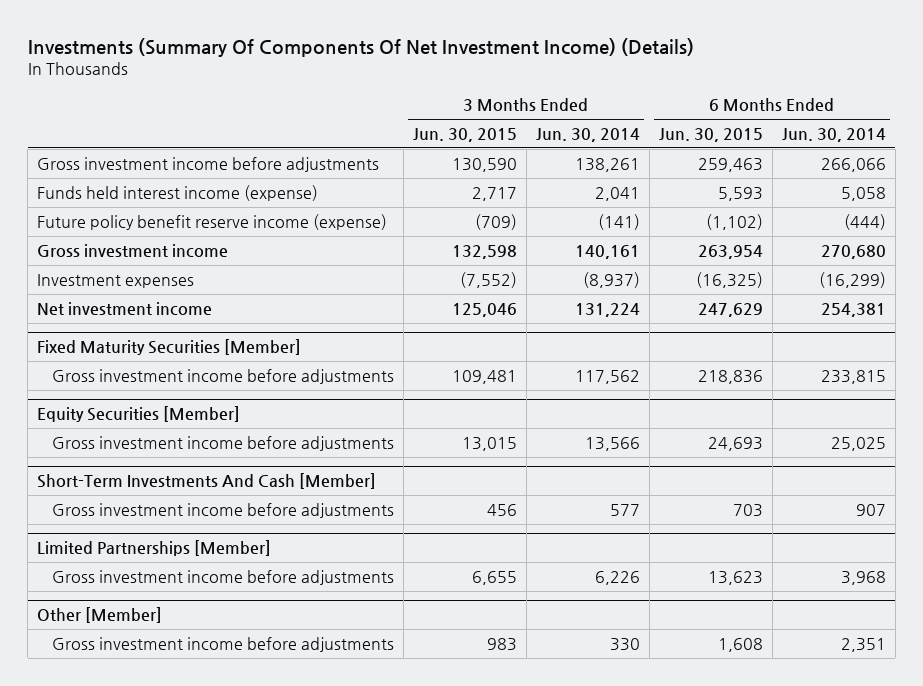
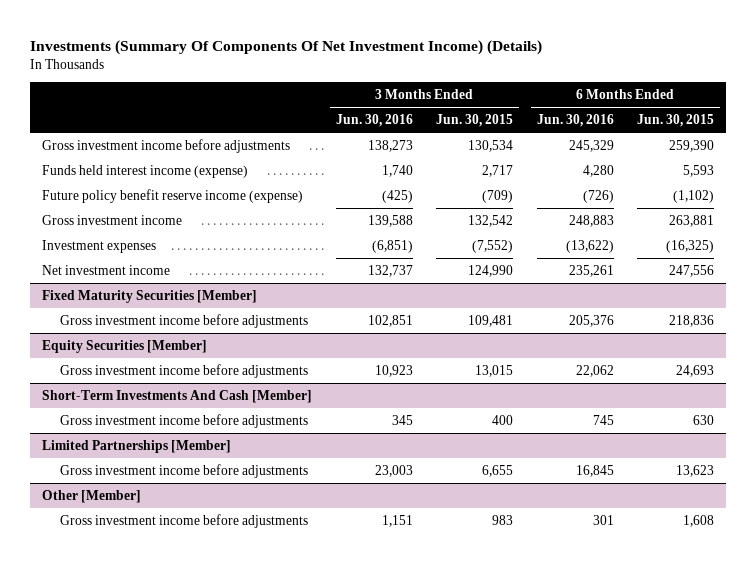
[535,128,640,143] Jun. 30, 2014 -> none
[781,128,886,143] Jun. 30, 2014 -> none
none -> [335,113,413,127] Jun. 30, 2016
none -> [536,113,614,127] Jun. 30, 2016
[451,157,517,172] 130,590 -> [468,139,514,152] 130,534
[697,157,763,172] 259,463 -> [669,139,715,152] 259,390
[451,244,517,259] 132,598 -> [468,214,514,227] 132,542
[697,244,763,259] 263,954 -> [669,214,715,227] 263,881
[451,302,517,317] 125,046 -> [468,264,514,277] 124,990
[697,302,763,317] 247,629 -> [669,264,715,277] 247,556
[486,503,517,516] 456 -> [492,414,514,425] 400
[732,503,763,517] 703 -> [693,414,715,425] 630

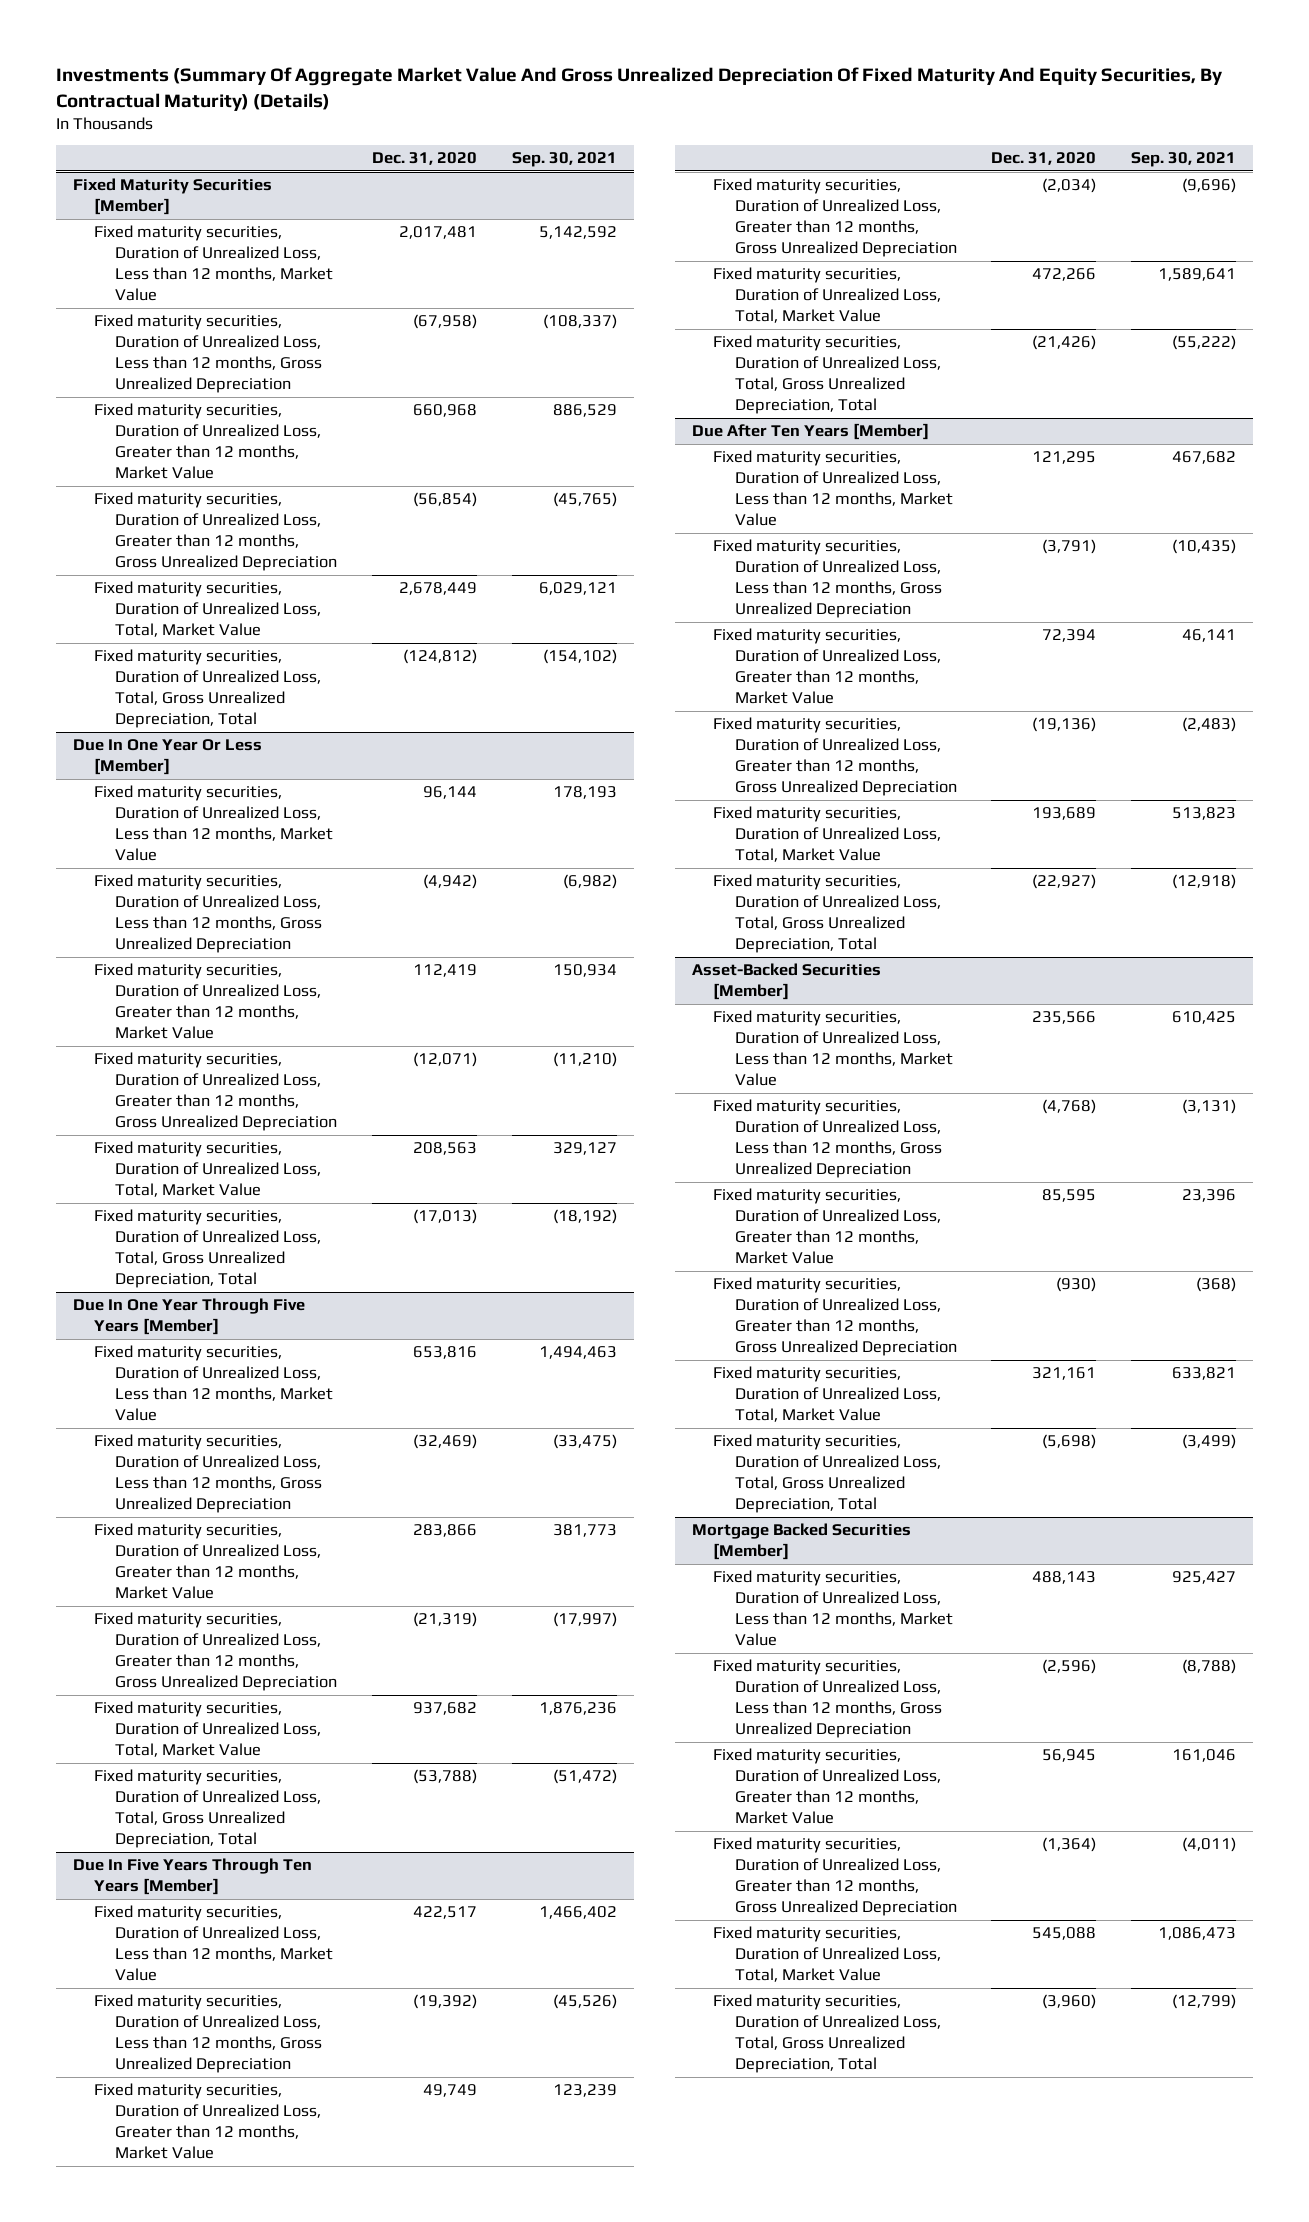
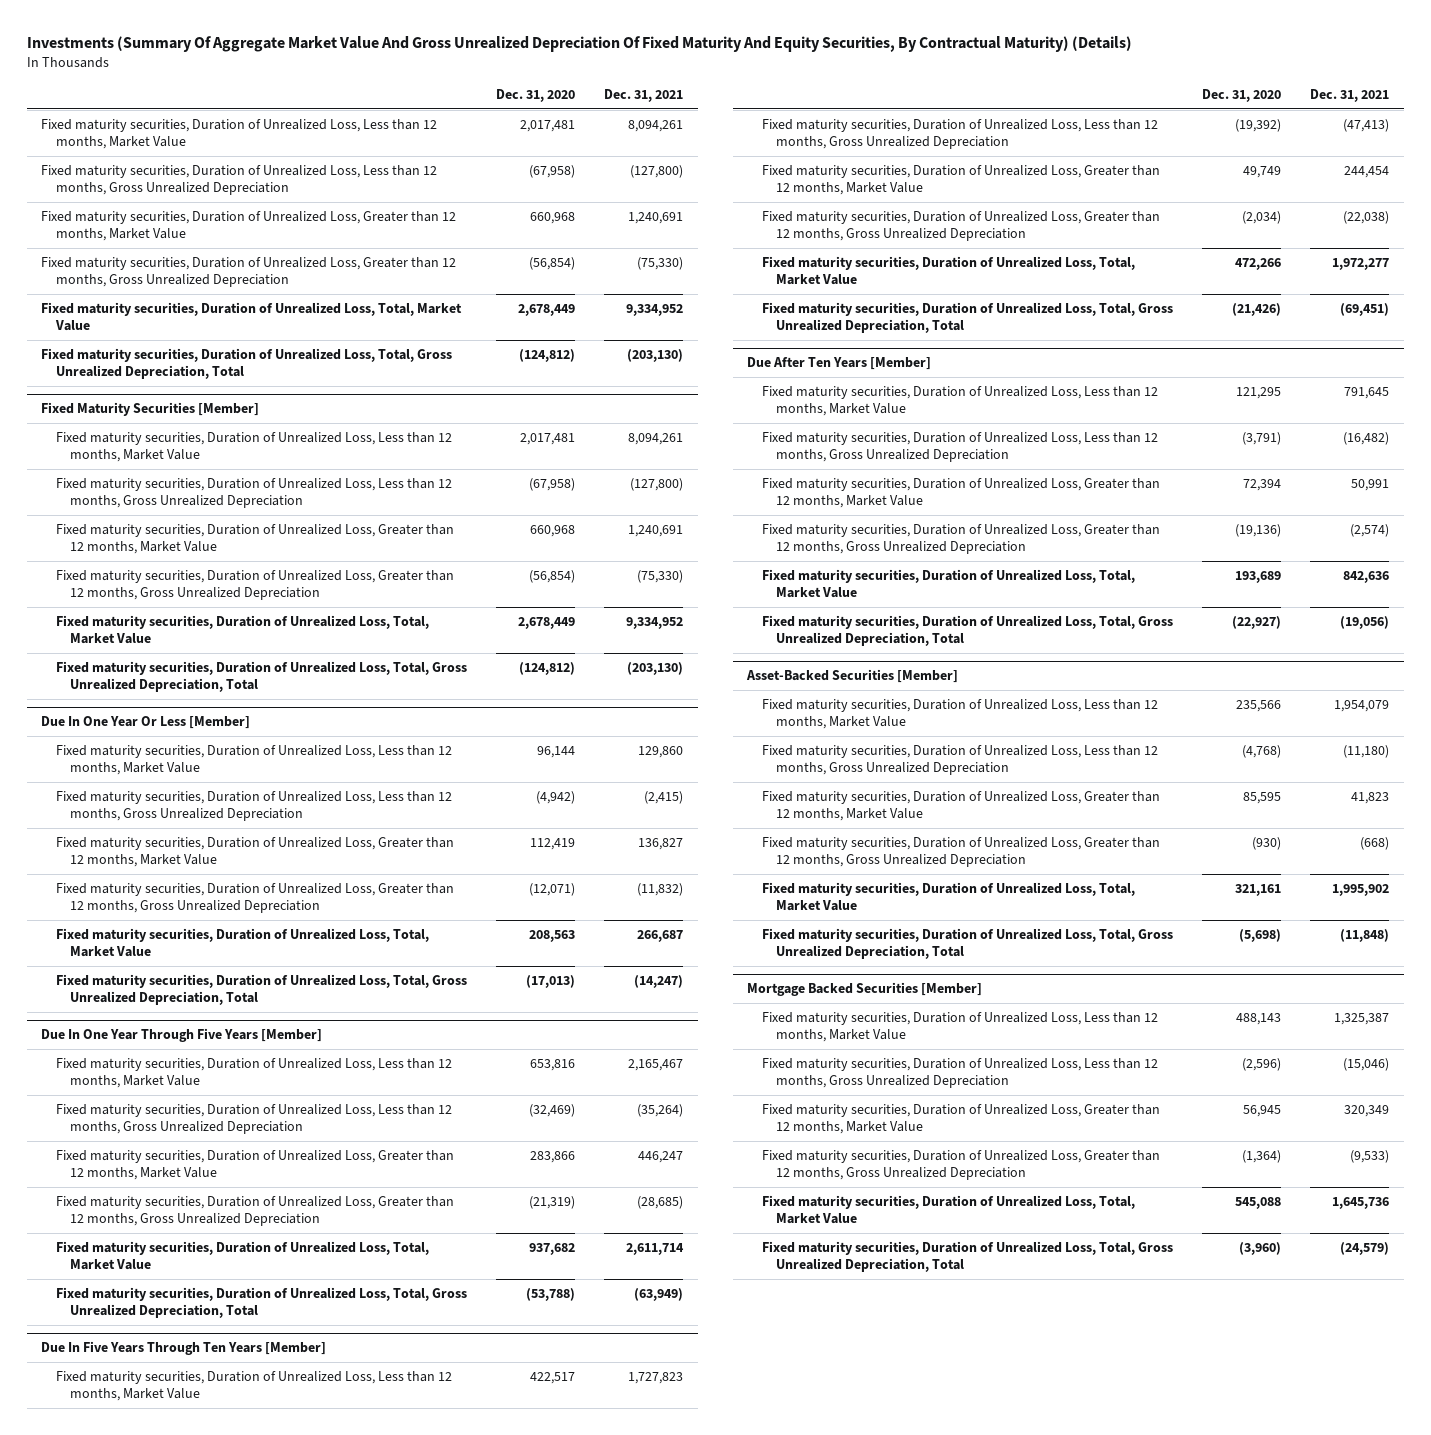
[511,152,617,168] Sep. 30, 2021 -> none
none -> [604,89,684,103] Dec. 31, 2021
none -> [41,118,438,150] Fixed maturity securities, Duration of Unrealized Loss, Less than 12 months, Market Value
none -> [41,164,438,196] Fixed maturity securities, Duration of Unrealized Loss, Less than 12 months, Gross Unrealized Depreciation
none -> [41,210,457,242] Fixed maturity securities, Duration of Unrealized Loss, Greater than 12 months, Market Value
none -> [41,256,457,288] Fixed maturity securities, Duration of Unrealized Loss, Greater than 12 months, Gross Unrealized Depreciation
none -> [41,301,463,332] Fixed maturity securities, Duration of Unrealized Loss, Total, Market Value
none -> [41,347,453,380] Fixed maturity securities, Duration of Unrealized Loss, Total, Gross Unrealized Depreciation, Total

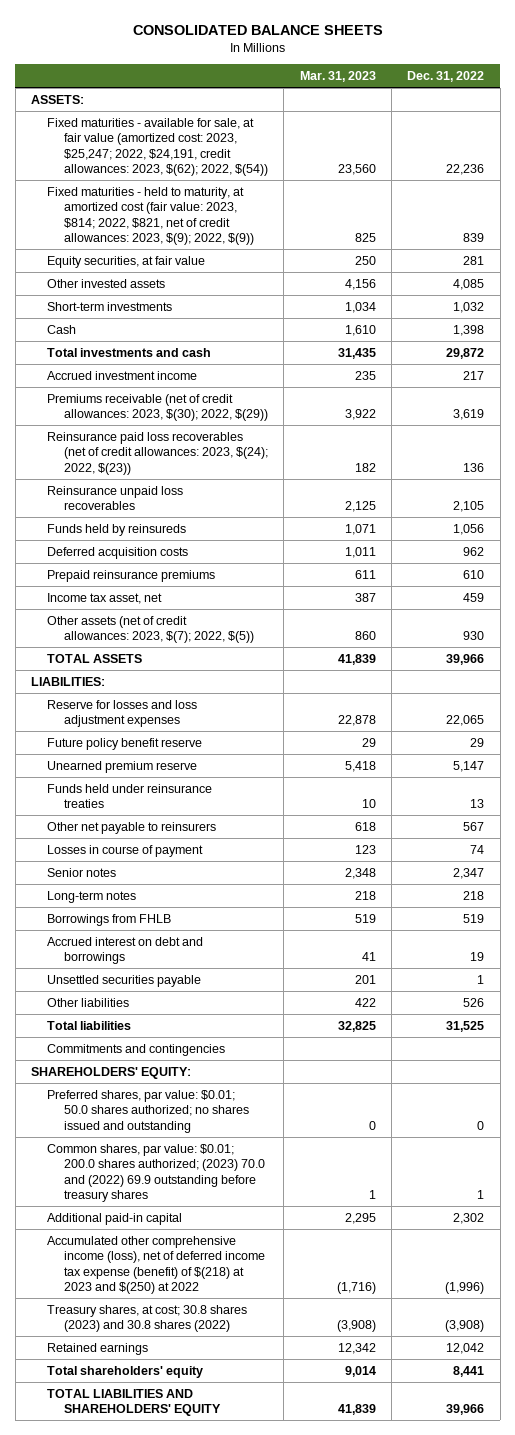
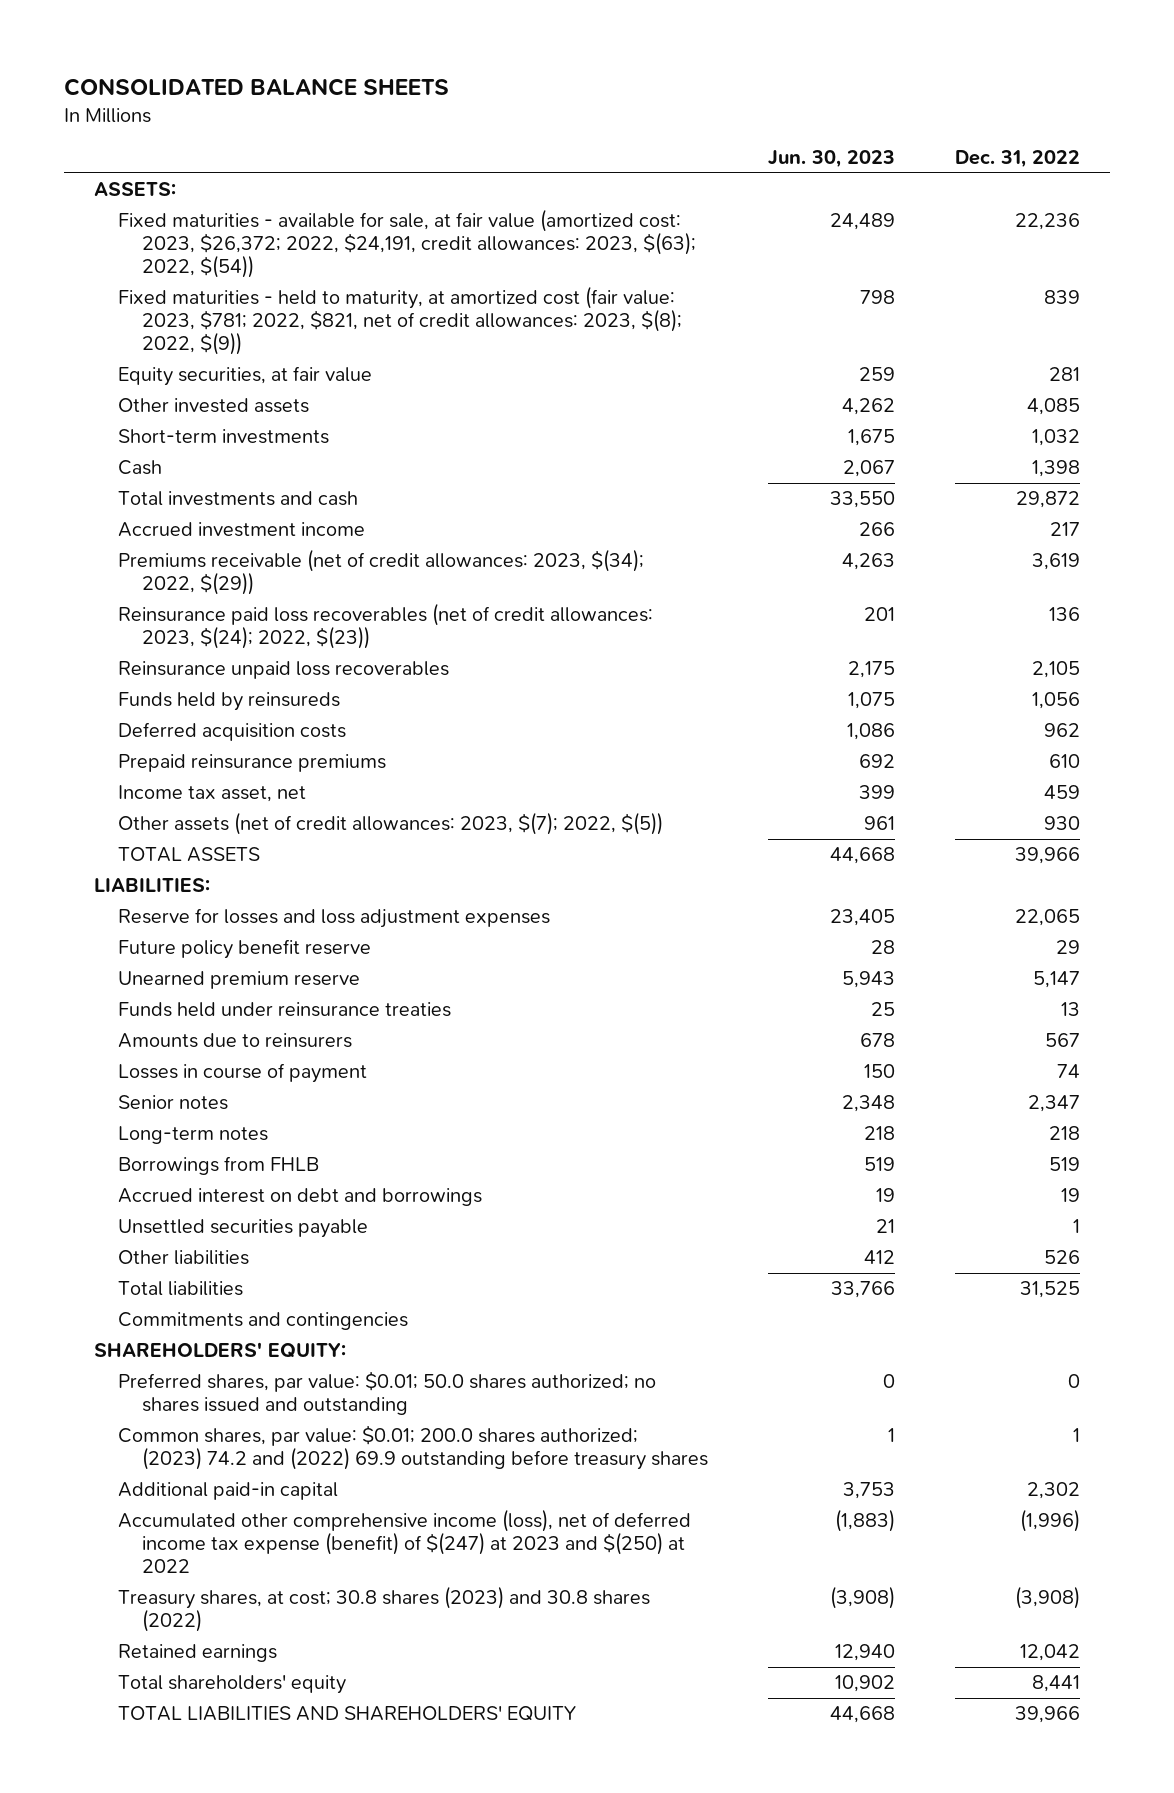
[299,70,376,82] Mar. 31, 2023 -> none
none -> [767,150,895,169] Jun. 30, 2023
[47,117,268,176] Fixed maturities - available for sale, at fair value (amortized cost: 2023, $25,247; 2022, $24,191, credit allowances: 2023, $(62); 2022, $(54)) -> [118,209,696,279] Fixed maturities - available for sale, at fair value (amortized cost: 2023, $26,372; 2022, $24,191, credit allowances: 2023, $(63); 2022, $(54))
[47,186,254,245] Fixed maturities - held to maturity, at amortized cost (fair value: 2023, $814; 2022, $821, net of credit allowances: 2023, $(9); 2022, $(9)) -> [118,286,682,356] Fixed maturities - held to maturity, at amortized cost (fair value: 2023, $781; 2022, $821, net of credit allowances: 2023, $(8); 2022, $(9))
[47,393,268,422] Premiums receivable (net of credit allowances: 2023, $(30); 2022, $(29)) -> [118,549,645,596] Premiums receivable (net of credit allowances: 2023, $(34); 2022, $(29))
[47,821,217,834] Other net payable to reinsurers -> [118,1033,353,1049] Amounts due to reinsurers
[47,1143,265,1202] Common shares, par value: $0.01; 200.0 shares authorized; (2023) 70.0 and (2022) 69.9 outstanding before treasury shares -> [118,1425,708,1471] Common shares, par value: $0.01; 200.0 shares authorized; (2023) 74.2 and (2022) 69.9 outstanding before treasury shares
[47,1235,265,1294] Accumulated other comprehensive income (loss), net of deferred income tax expense (benefit) of $(218) at 2023 and $(250) at 2022 -> [118,1509,692,1574] Accumulated other comprehensive income (loss), net of deferred income tax expense (benefit) of $(247) at 2023 and $(250) at 2022

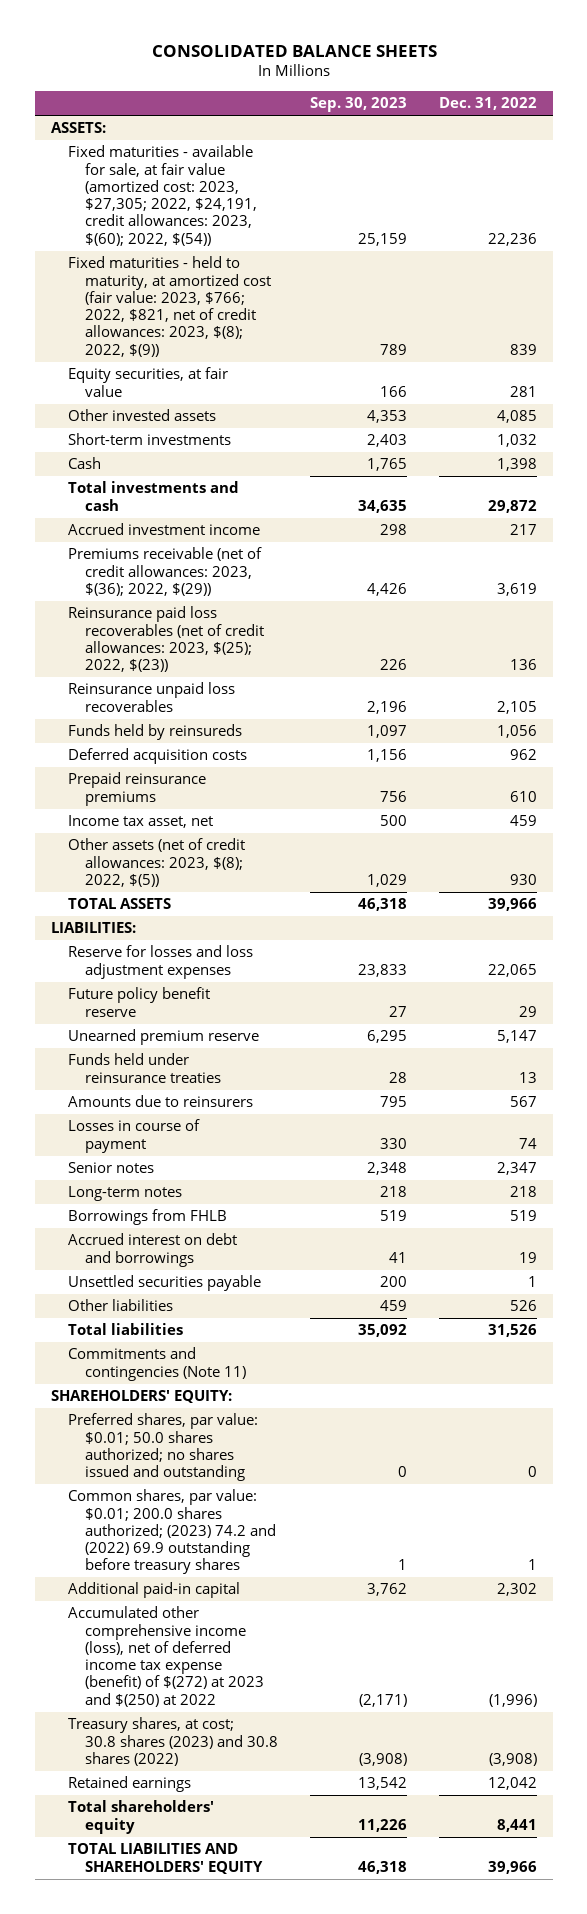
[767,150,895,169] Jun. 30, 2023 -> none
none -> [309,96,407,112] Sep. 30, 2023
[118,209,696,279] Fixed maturities - available for sale, at fair value (amortized cost: 2023, $26,372; 2022, $24,191, credit allowances: 2023, $(63); 2022, $(54)) -> [67,145,257,246] Fixed maturities - available for sale, at fair value (amortized cost: 2023, $27,305; 2022, $24,191, credit allowances: 2023, $(60); 2022, $(54))
[118,286,682,356] Fixed maturities - held to maturity, at amortized cost (fair value: 2023, $781; 2022, $821, net of credit allowances: 2023, $(8); 2022, $(9)) -> [67,256,271,357] Fixed maturities - held to maturity, at amortized cost (fair value: 2023, $766; 2022, $821, net of credit allowances: 2023, $(8); 2022, $(9))
[118,549,645,596] Premiums receivable (net of credit allowances: 2023, $(34); 2022, $(29)) -> [67,547,262,596] Premiums receivable (net of credit allowances: 2023, $(36); 2022, $(29))
[118,603,654,650] Reinsurance paid loss recoverables (net of credit allowances: 2023, $(24); 2022, $(23)) -> [67,606,264,673] Reinsurance paid loss recoverables (net of credit allowances: 2023, $(25); 2022, $(23))
[118,812,664,836] Other assets (net of credit allowances: 2023, $(7); 2022, $(5)) -> [67,838,245,887] Other assets (net of credit allowances: 2023, $(8); 2022, $(5))
[1019,1281,1080,1299] 31,525 -> [487,1324,537,1338] 31,526
[118,1312,409,1331] Commitments and contingencies -> [67,1347,246,1381] Commitments and contingencies (Note 11)
[118,1509,692,1574] Accumulated other comprehensive income (loss), net of deferred income tax expense (benefit) of $(247) at 2023 and $(250) at 2022 -> [67,1606,264,1707] Accumulated other comprehensive income (loss), net of deferred income tax expense (benefit) of $(272) at 2023 and $(250) at 2022

